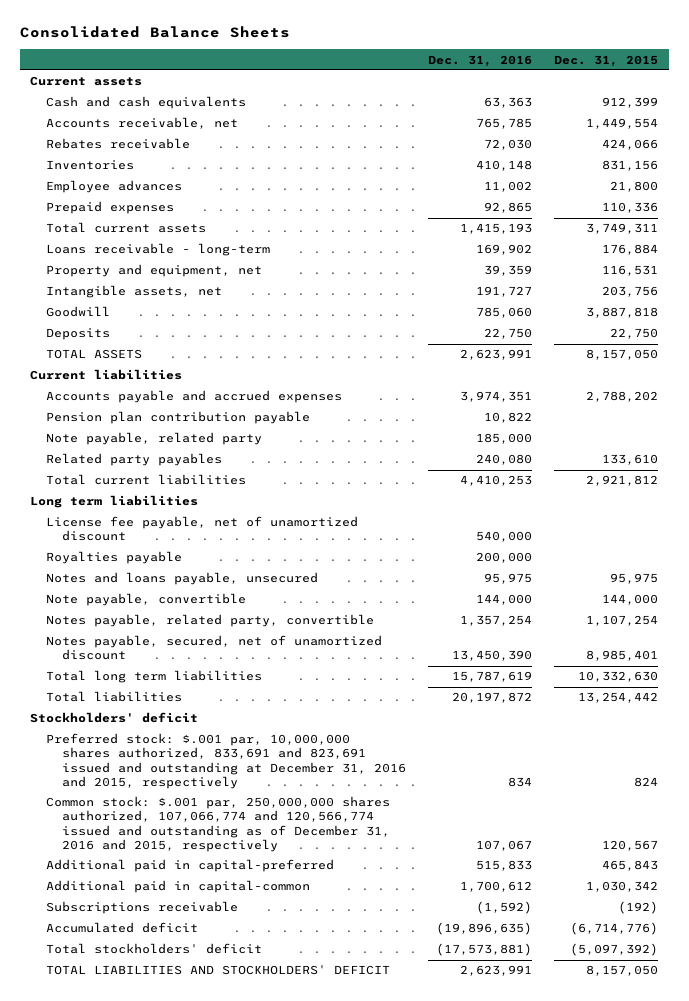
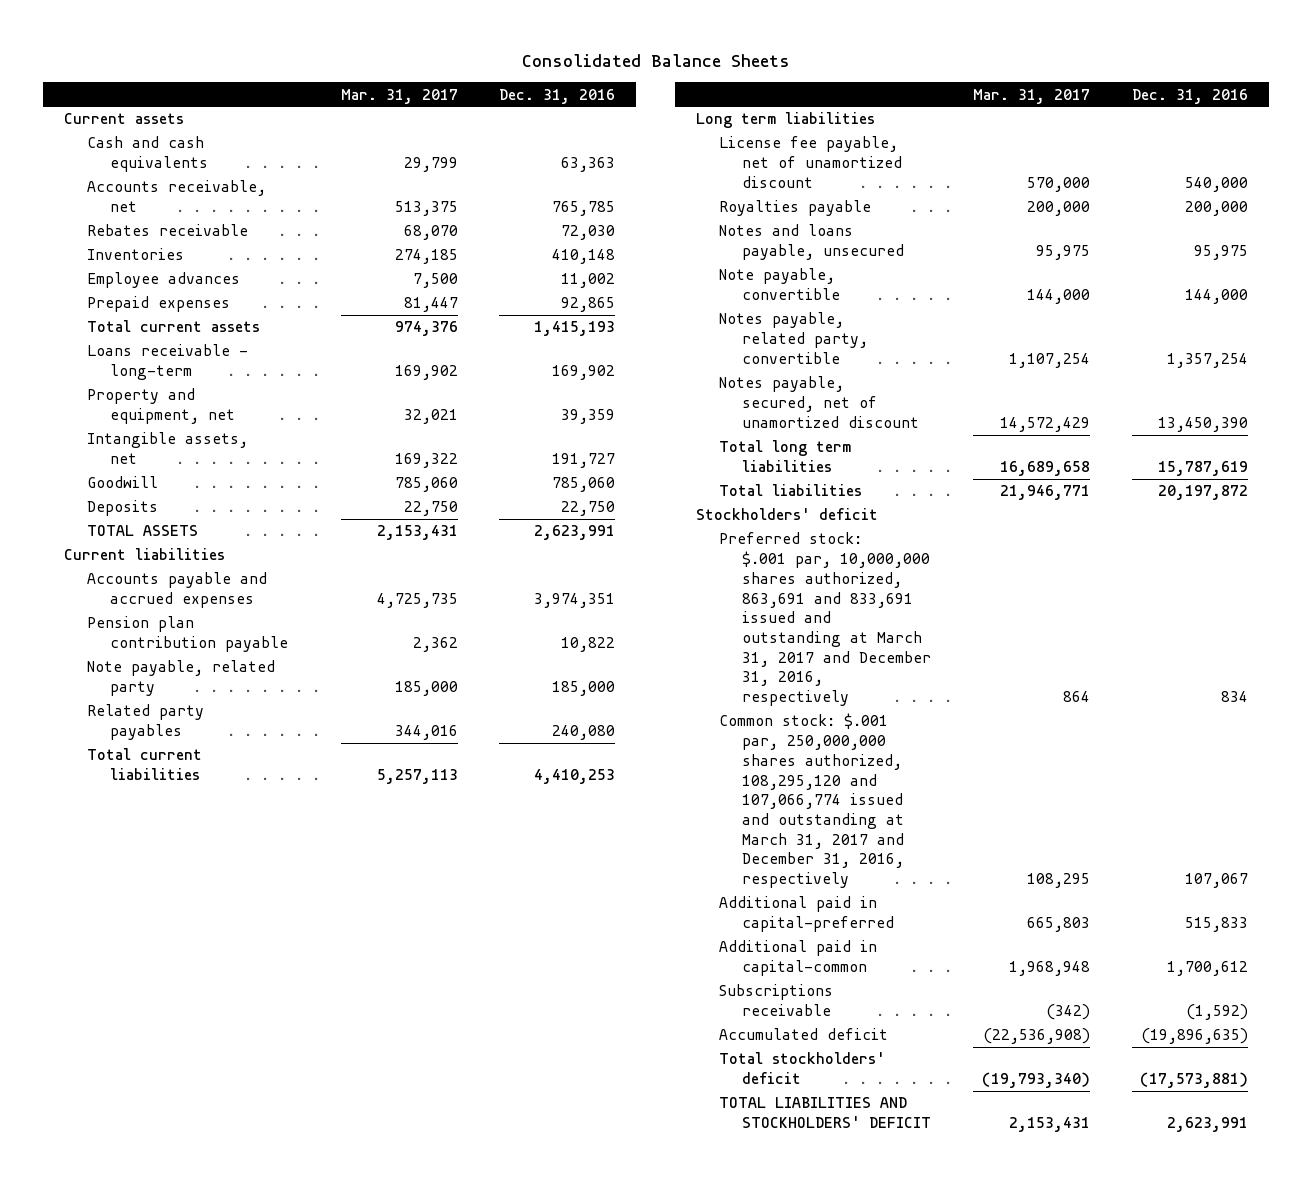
[554,54,659,67] Dec. 31, 2015 -> none
none -> [340,88,458,104] Mar. 31, 2017
[46,733,407,789] Preferred stock: $.001 par, 10,000,000 shares authorized, 833,691 and 823,691 issued and outstanding at December 31, 2016 and 2015, respectively -> [719,532,932,707] Preferred stock: $.001 par, 10,000,000 shares authorized, 863,691 and 833,691 issued and outstanding at March 31, 2017 and December 31, 2016, respectively
[46,796,391,852] Common stock: $.001 par, 250,000,000 shares authorized, 107,066,774 and 120,566,774 issued and outstanding as of December 31, 2016 and 2015, respectively -> [719,713,905,889] Common stock: $.001 par, 250,000,000 shares authorized, 108,295,120 and 107,066,774 issued and outstanding at March 31, 2017 and December 31, 2016, respectively

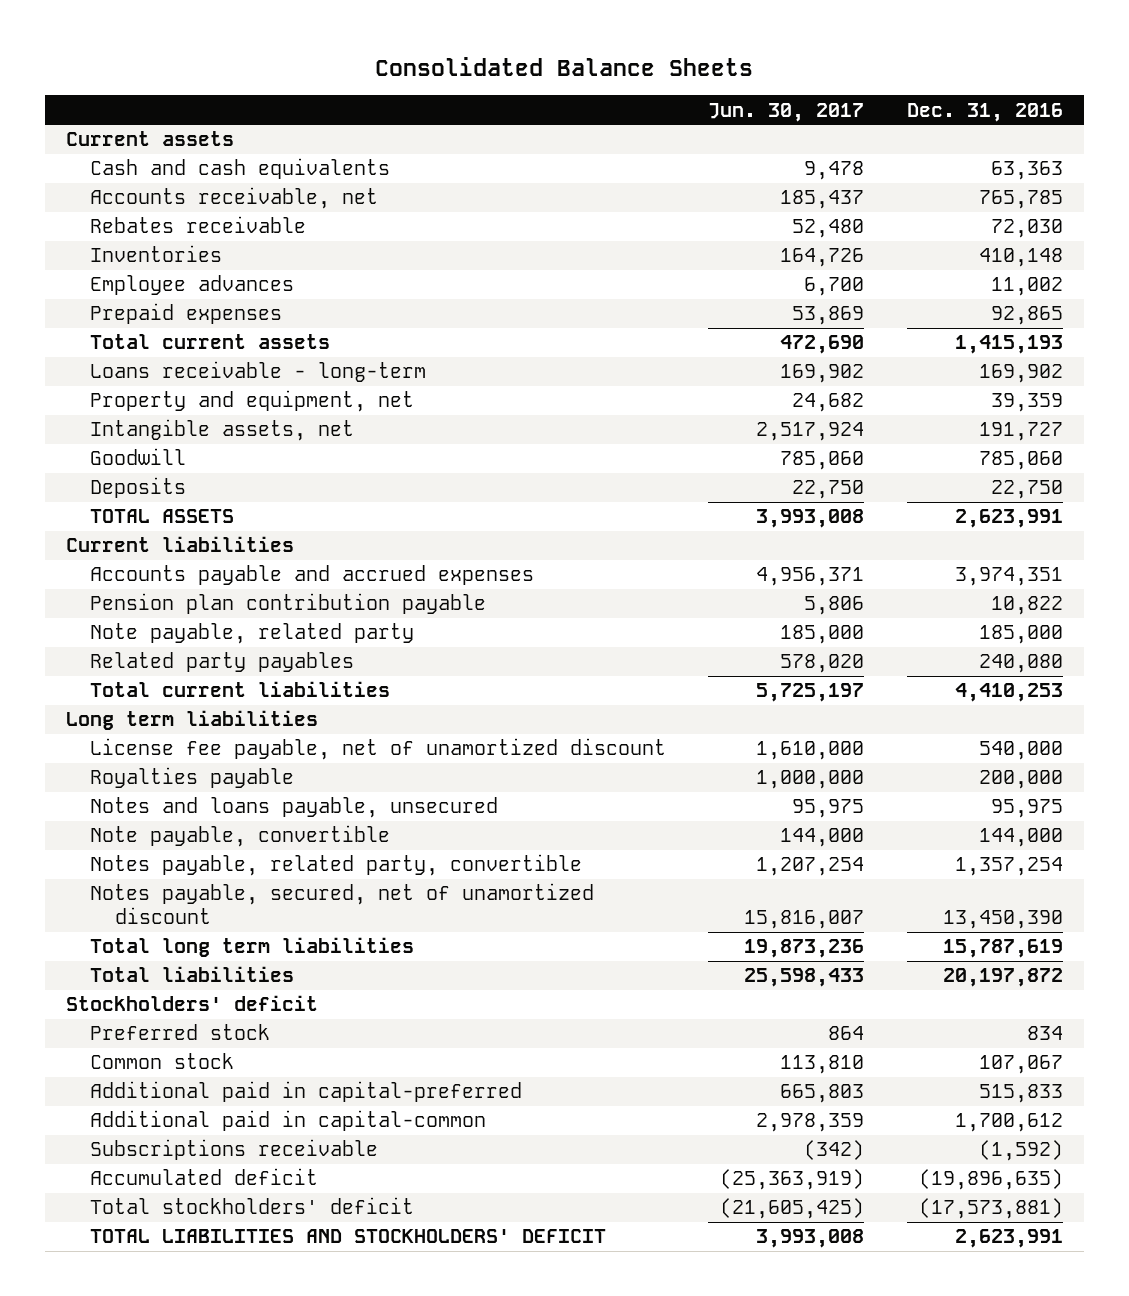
[340,88,458,104] Mar. 31, 2017 -> none
none -> [708,102,865,122] Jun. 30, 2017
[719,532,932,707] Preferred stock: $.001 par, 10,000,000 shares authorized, 863,691 and 833,691 issued and outstanding at March 31, 2017 and December 31, 2016, respectively -> [90,1024,271,1041] Preferred stock
[719,713,905,889] Common stock: $.001 par, 250,000,000 shares authorized, 108,295,120 and 107,066,774 issued and outstanding at March 31, 2017 and December 31, 2016, respectively -> [90,1053,235,1070] Common stock

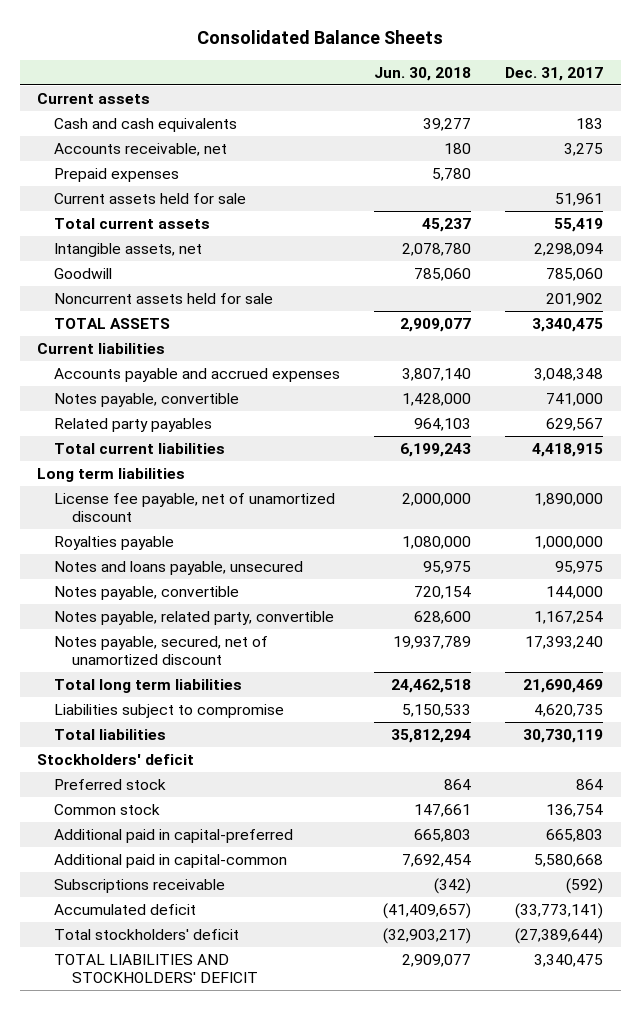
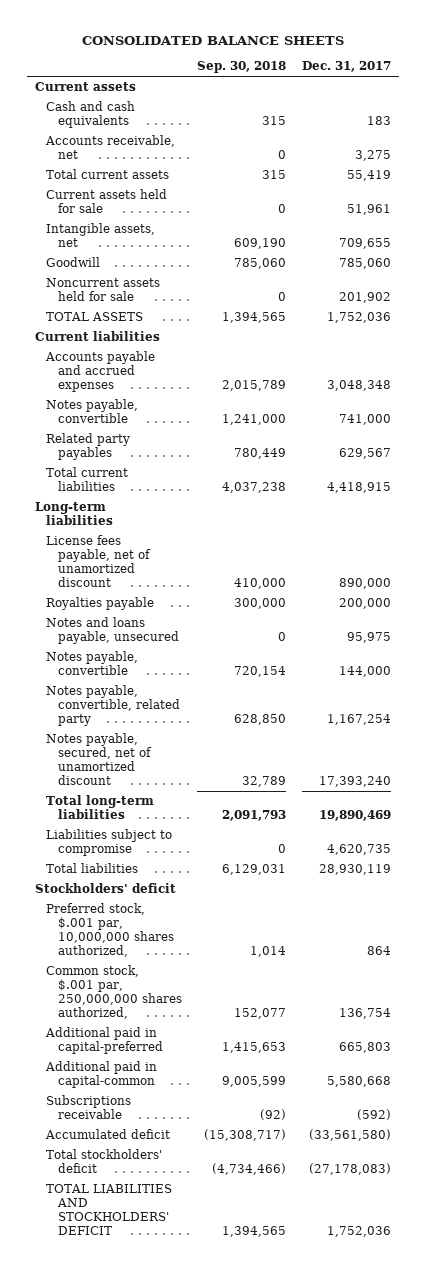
[197,30,444,45] Consolidated Balance Sheets -> [81,35,344,45] CONSOLIDATED BALANCE SHEETS
[374,66,472,81] Jun. 30, 2018 -> none
none -> [197,61,287,74] Sep. 30, 2018
[54,168,180,183] Prepaid expenses -> none
[54,193,247,205] Current assets held for sale -> [46,189,168,213] Current assets held for sale
[534,243,604,257] 2,298,094 -> [338,237,391,249] 709,655
[532,318,604,333] 3,340,475 -> [326,312,391,324] 1,752,036
[36,468,185,483] Long term liabilities -> [35,502,114,525] Long-term liabilities
[54,493,336,523] License fee payable, net of unamortized discount -> [46,535,151,587] License fees payable, net of unamortized discount
[534,493,604,507] 1,890,000 -> [338,577,391,589] 890,000
[534,536,604,550] 1,000,000 -> [338,598,391,610] 200,000
[54,611,335,626] Notes payable, related party, convertible -> [46,685,180,726] Notes payable, convertible, related party
[54,679,243,694] Total long term liabilities -> [46,795,155,819] Total long-term liabilities
[523,679,604,694] 21,690,469 -> [318,809,391,821] 19,890,469
[523,729,604,744] 30,730,119 -> [318,864,391,876] 28,930,119
[54,779,167,791] Preferred stock -> [46,903,174,957] Preferred stock, $.001 par, 10,000,000 shares authorized,
[54,804,161,816] Common stock -> [46,965,182,1019] Common stock, $.001 par, 250,000,000 shares authorized,
[515,903,604,920] (33,773,141) -> [308,1129,391,1142] (33,561,580)
[515,928,604,945] (27,389,644) -> [308,1162,391,1175] (27,178,083)
[534,954,604,968] 3,340,475 -> [326,1225,391,1237] 1,752,036

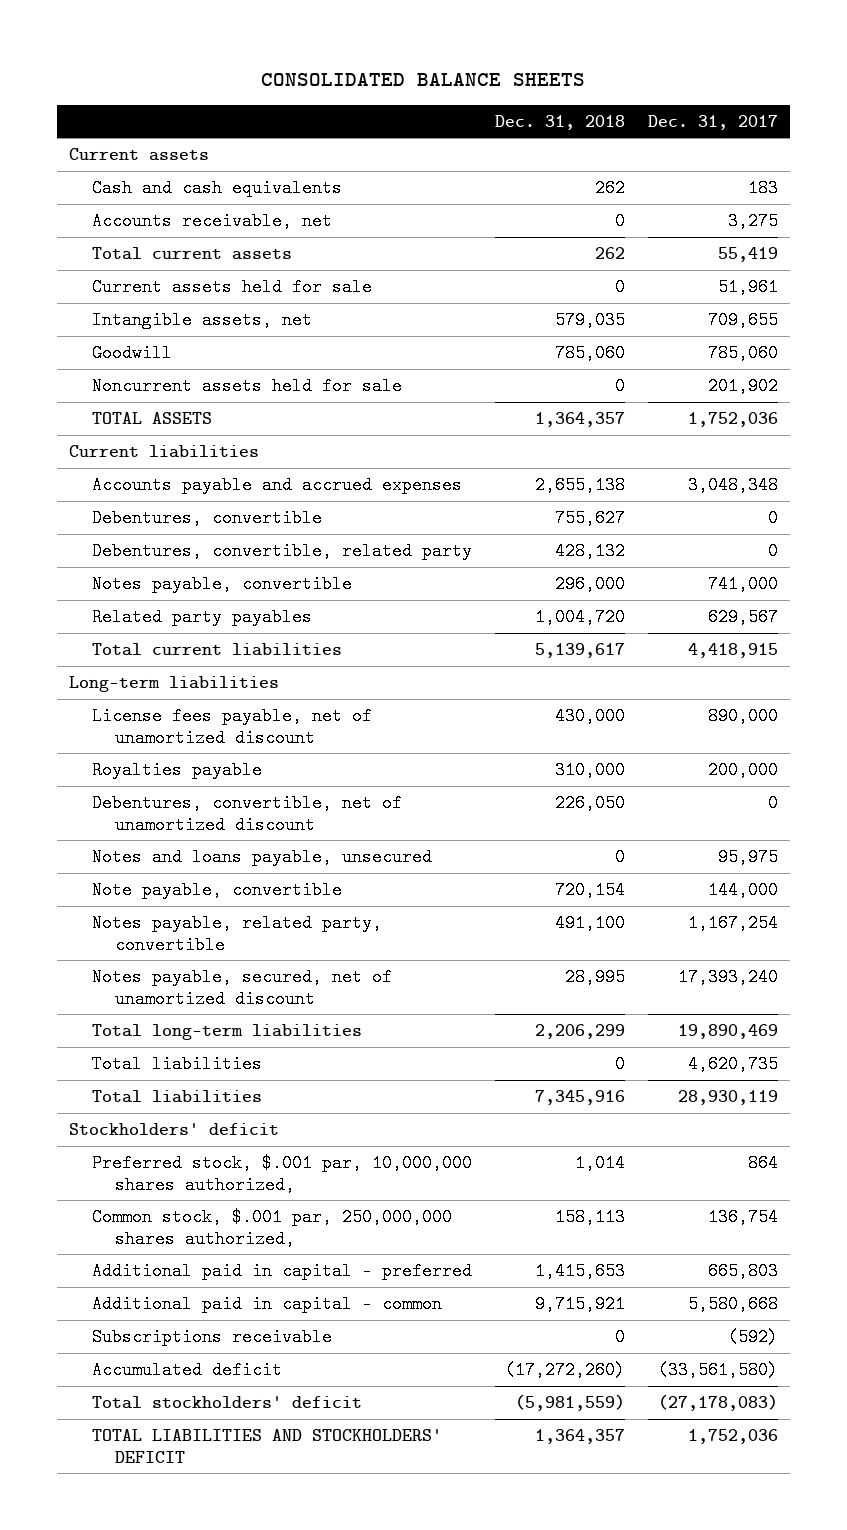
[197,61,287,74] Sep. 30, 2018 -> none
none -> [494,114,625,130] Dec. 31, 2018
none -> [91,508,322,527] Debentures, convertible
none -> [91,541,472,560] Debentures, convertible, related party
none -> [91,793,402,834] Debentures, convertible, net of unamortized discount
[46,651,139,675] Notes payable, convertible -> [91,880,342,899] Note payable, convertible
[46,685,180,726] Notes payable, convertible, related party -> [91,913,382,954] Notes payable, related party, convertible
[46,829,173,856] Liabilities subject to compromise -> [91,1054,262,1073] Total liabilities
[45,1027,163,1054] Additional paid in capital-preferred -> [91,1261,472,1280] Additional paid in capital - preferred
[45,1061,158,1088] Additional paid in capital-common -> [91,1294,442,1313] Additional paid in capital - common

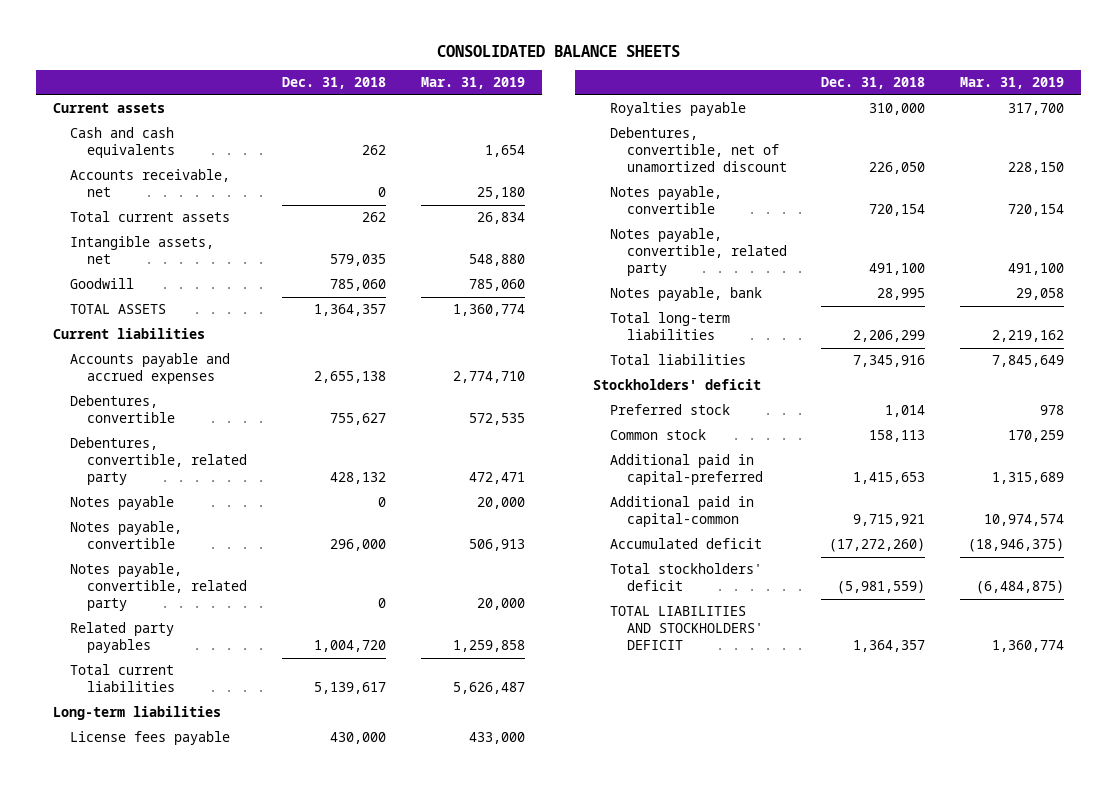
[648,114,779,130] Dec. 31, 2017 -> none
none -> [420,77,525,90] Mar. 31, 2019
[91,277,372,296] Current assets held for sale -> none
[91,376,402,395] Noncurrent assets held for sale -> none
none -> [70,496,175,511] Notes payable
none -> [70,563,248,611] Notes payable, convertible, related party
[91,706,372,747] License fees payable, net of unamortized discount -> [70,731,231,746] License fees payable
[91,847,432,866] Notes and loans payable, unsecured -> none
[91,880,342,899] Note payable, convertible -> [609,186,722,215] Notes payable, convertible
[91,913,382,954] Notes payable, related party, convertible -> [609,228,787,276] Notes payable, convertible, related party
[91,967,392,1008] Notes payable, secured, net of unamortized discount -> [609,287,762,302] Notes payable, bank
[91,1054,262,1073] Total liabilities -> none
[91,1327,332,1346] Subscriptions receivable -> none
[91,1153,472,1194] Preferred stock, $.001 par, 10,000,000 shares authorized, -> [609,404,730,416] Preferred stock
[91,1207,452,1248] Common stock, $.001 par, 250,000,000 shares authorized, -> [609,429,706,441] Common stock
[91,1261,472,1280] Additional paid in capital - preferred -> [609,454,763,486] Additional paid in capital-preferred
[91,1294,442,1313] Additional paid in capital - common -> [609,496,754,528] Additional paid in capital-common

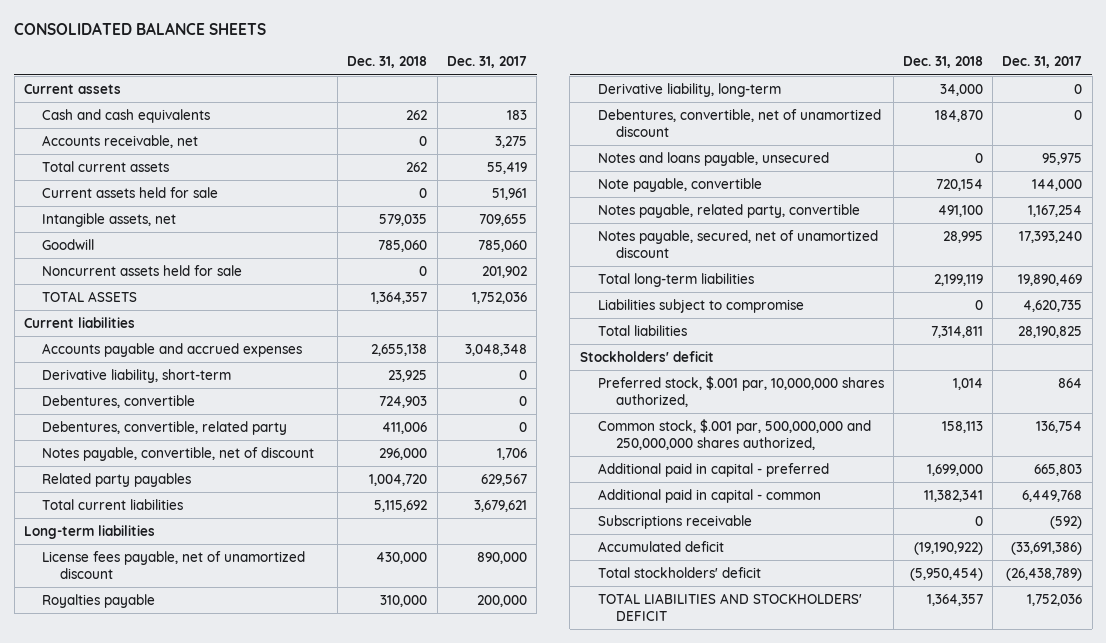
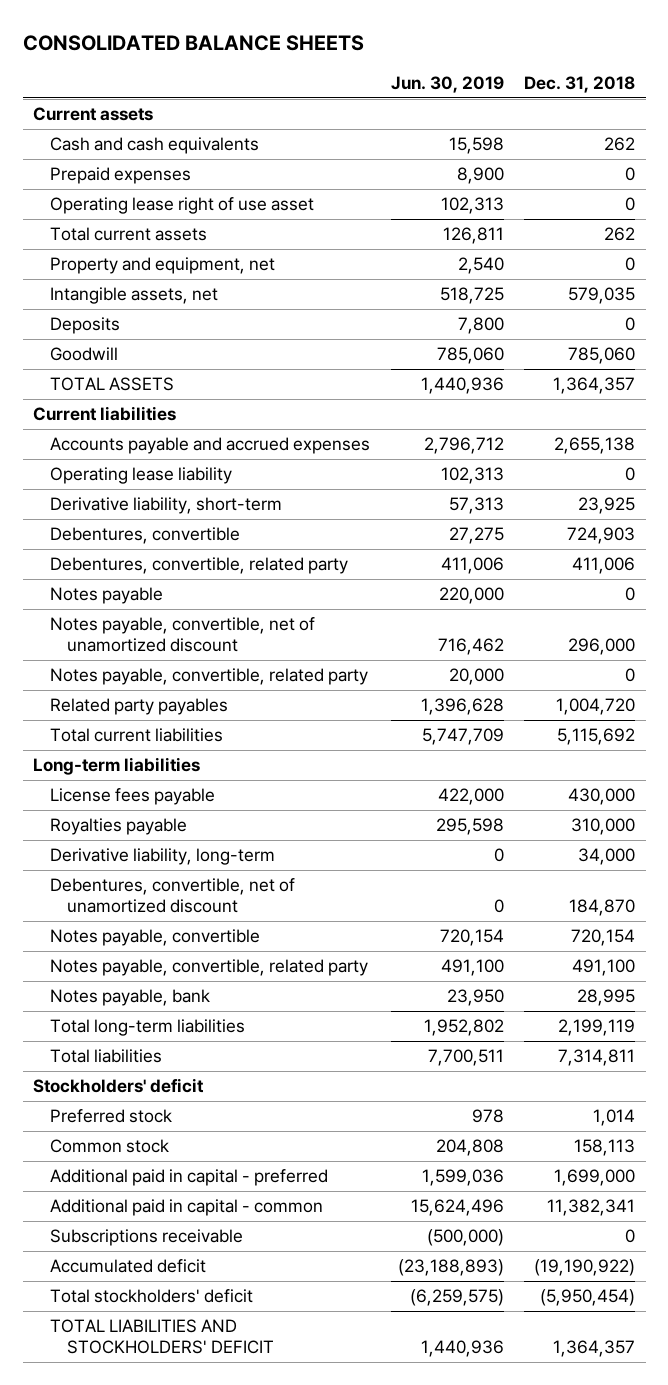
[446,55,527,68] Dec. 31, 2017 -> none
none -> [390,76,504,94] Jun. 30, 2019
[41,134,198,148] Accounts receivable, net -> none
none -> [50,167,192,185] Prepaid expenses
none -> [50,197,315,215] Operating lease right of use asset
[41,186,218,198] Current assets held for sale -> none
none -> [50,257,276,275] Property and equipment, net
none -> [50,317,121,335] Deposits
[41,264,242,276] Noncurrent assets held for sale -> none
none -> [50,467,233,485] Operating lease liability
none -> [50,587,164,605] Notes payable
[41,446,314,461] Notes payable, convertible, net of discount -> [50,617,316,653] Notes payable, convertible, net of unamortized discount
none -> [50,668,369,686] Notes payable, convertible, related party
[41,550,305,579] License fees payable, net of unamortized discount -> [50,788,216,806] License fees payable
[597,151,829,166] Notes and loans payable, unsecured -> none
[597,177,762,192] Note payable, convertible -> [50,929,261,947] Notes payable, convertible
[597,203,860,218] Notes payable, related party, convertible -> [50,959,369,977] Notes payable, convertible, related party
[597,229,878,258] Notes payable, secured, net of unamortized discount -> [50,989,211,1007] Notes payable, bank
[597,298,804,313] Liabilities subject to compromise -> none
[597,375,884,407] Preferred stock, $.001 par, 10,000,000 shares authorized, -> [50,1109,173,1124] Preferred stock
[597,418,871,450] Common stock, $.001 par, 500,000,000 and 250,000,000 shares authorized, -> [50,1139,170,1154] Common stock

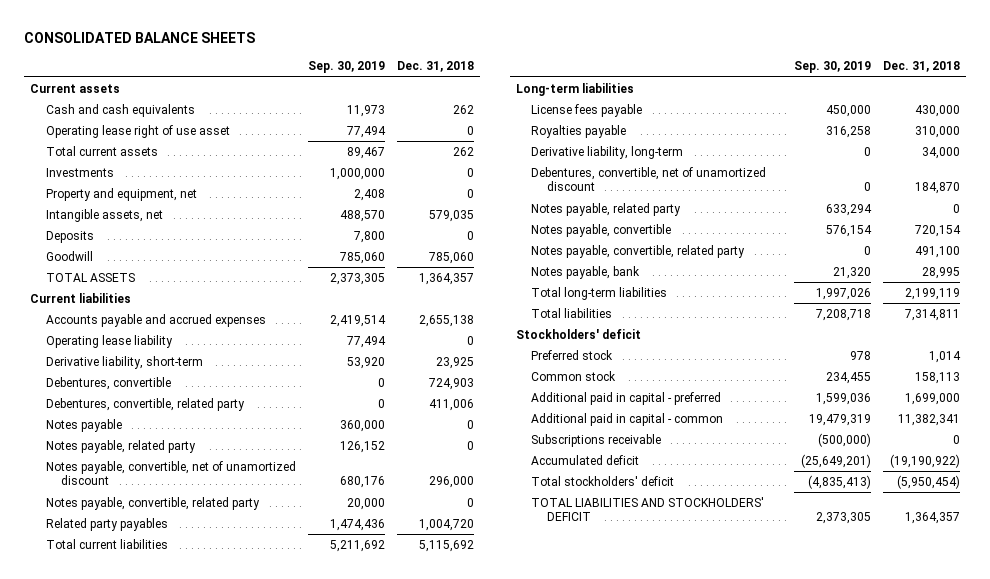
[390,76,504,94] Jun. 30, 2019 -> none
none -> [307,61,385,74] Sep. 30, 2019
[50,167,192,185] Prepaid expenses -> none
none -> [45,167,114,177] Investments
none -> [45,439,196,453] Notes payable, related party
none -> [531,202,682,216] Notes payable, related party

